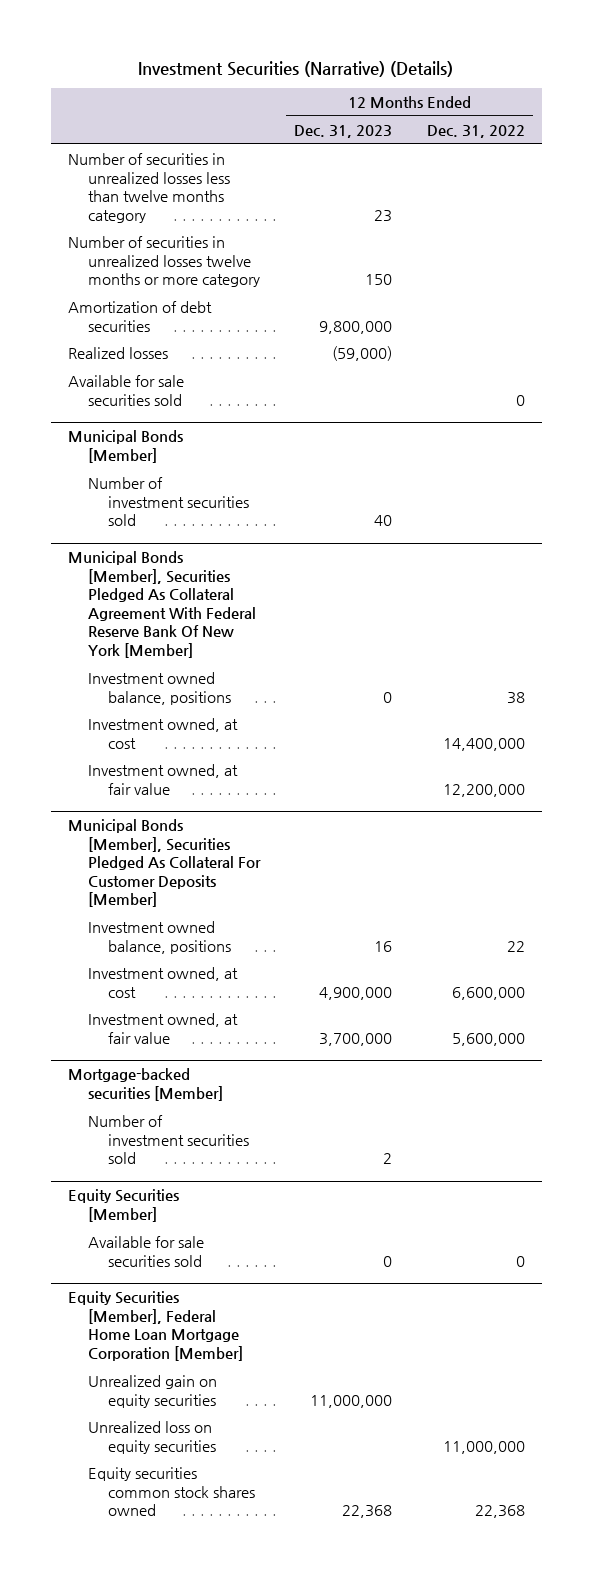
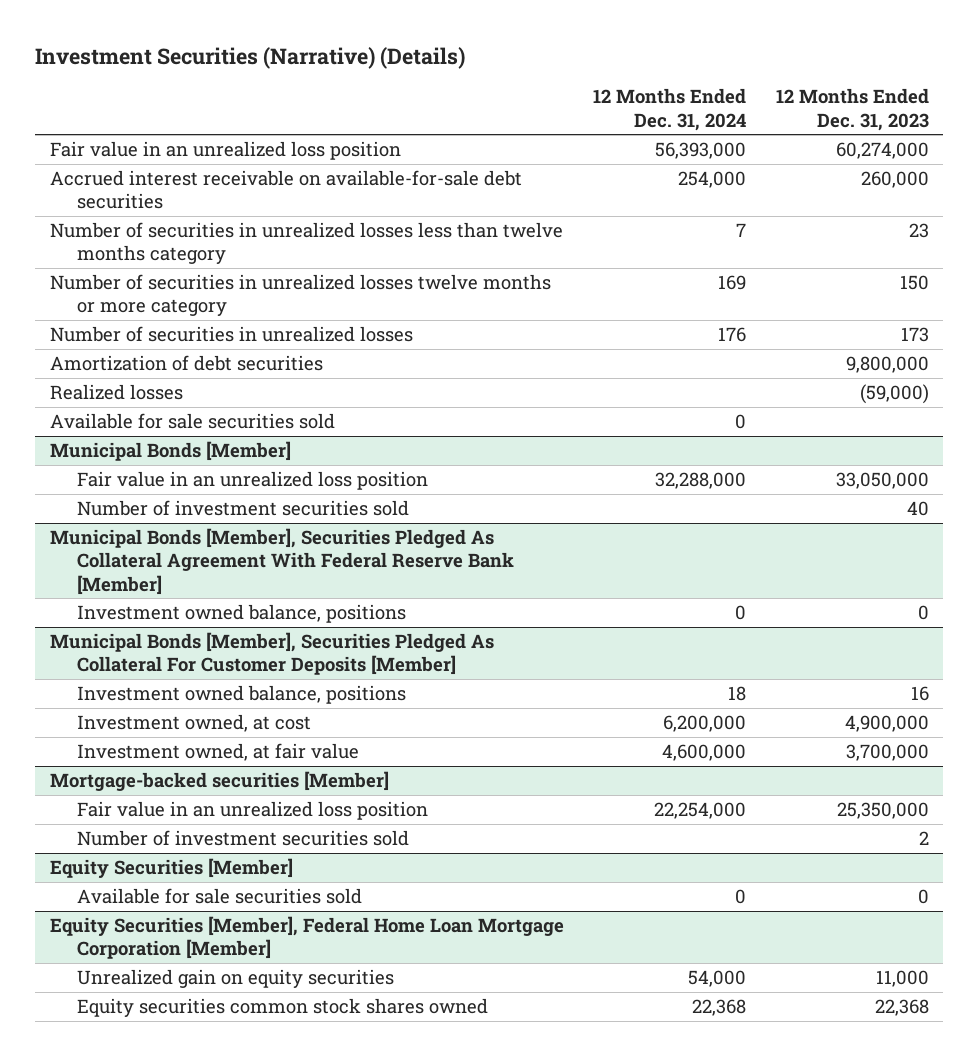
[426,124,525,138] Dec. 31, 2022 -> none
none -> [593,88,747,131] 12 Months Ended Dec. 31, 2024
none -> [49,141,401,161] Fair value in an unrealized loss position
none -> [49,170,522,210] Accrued interest receivable on available-for-sale debt securities
none -> [49,326,413,343] Number of securities in unrealized losses
none -> [76,471,428,491] Fair value in an unrealized loss position
[68,551,256,658] Municipal Bonds [Member], Securities Pledged As Collateral Agreement With Federal Reserve Bank Of New York [Member] -> [49,528,514,595] Municipal Bonds [Member], Securities Pledged As Collateral Agreement With Federal Reserve Bank [Member]
[87,718,238,749] Investment owned, at cost -> none
[87,764,238,795] Investment owned, at fair value -> none
none -> [76,801,428,821] Fair value in an unrealized loss position
[87,1421,216,1454] Unrealized loss on equity securities -> none
[310,1394,393,1408] 11,000,000 -> [875,970,929,988] 11,000

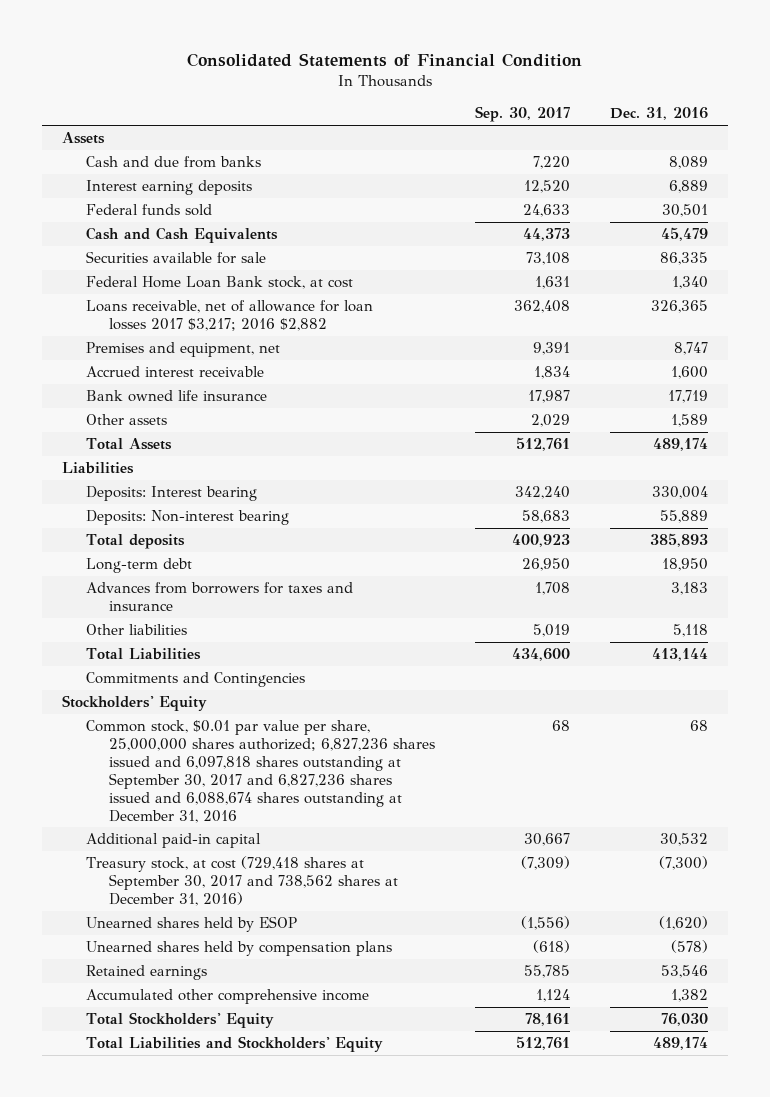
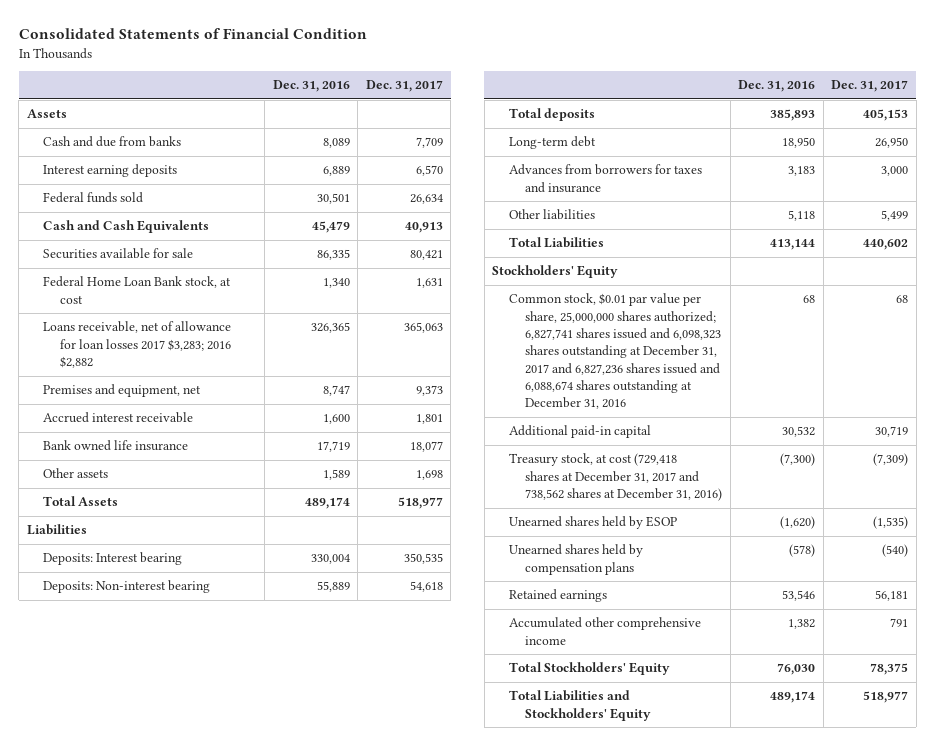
[475,106,571,123] Sep. 30, 2017 -> none
none -> [365,80,443,93] Dec. 31, 2017
[85,300,373,332] Loans receivable, net of allowance for loan losses 2017 $3,217; 2016 $2,882 -> [43,321,232,368] Loans receivable, net of allowance for loan losses 2017 $3,283; 2016 $2,882
[85,672,305,688] Commitments and Contingencies -> none
[85,720,436,823] Common stock, $0.01 par value per share, 25,000,000 shares authorized; 6,827,236 shares issued and 6,097,818 shares outstanding at September 30, 2017 and 6,827,236 shares issued and 6,088,674 shares outstanding at December 31, 2016 -> [508,293,722,410] Common stock, $0.01 par value per share, 25,000,000 shares authorized; 6,827,741 shares issued and 6,098,323 shares outstanding at December 31, 2017 and 6,827,236 shares issued and 6,088,674 shares outstanding at December 31, 2016
[85,856,399,906] Treasury stock, at cost (729,418 shares at September 30, 2017 and 738,562 shares at December 31, 2016) -> [508,453,723,501] Treasury stock, at cost (729,418 shares at December 31, 2017 and 738,562 shares at December 31, 2016)

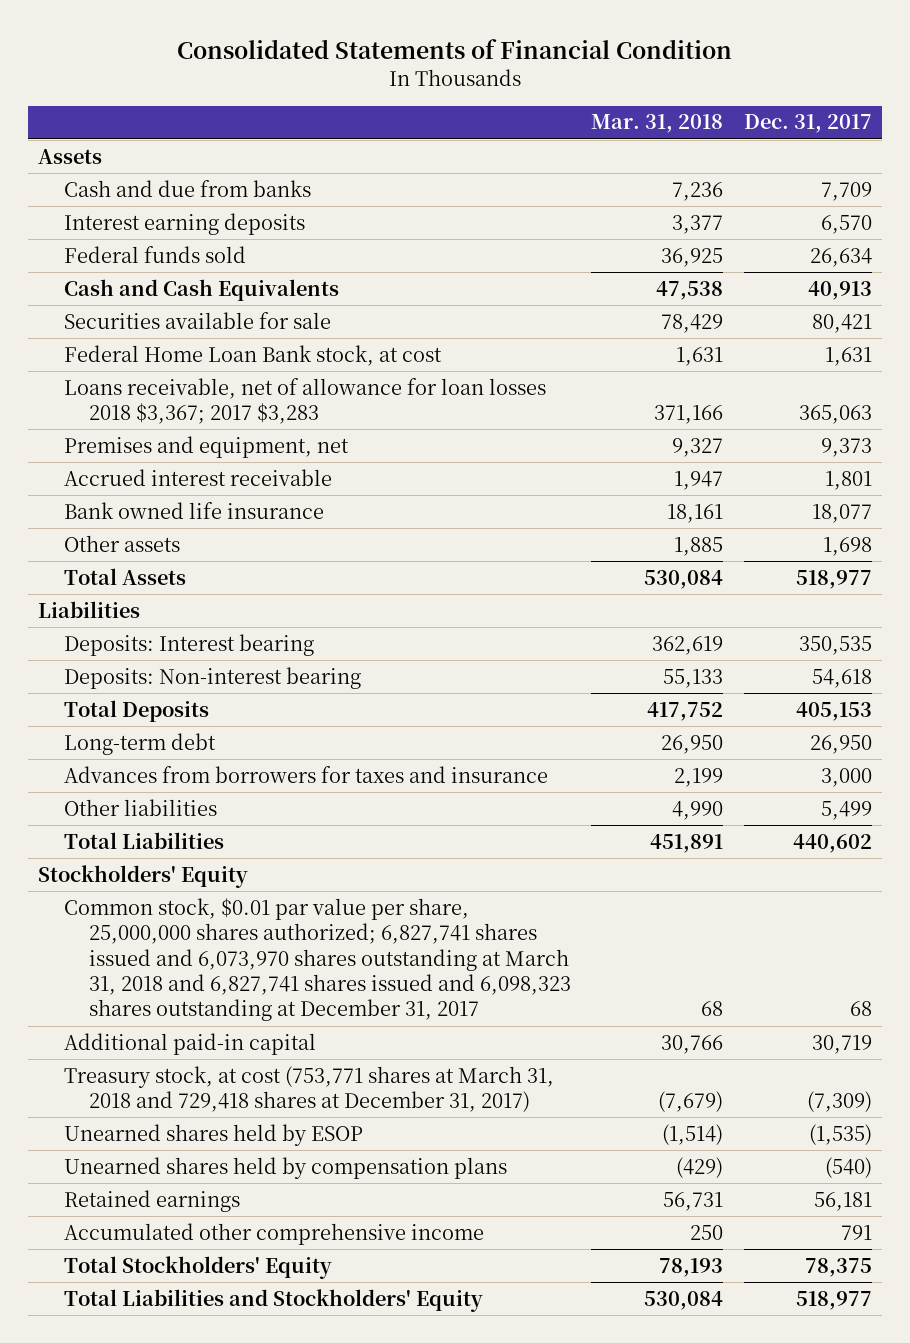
[272,80,350,93] Dec. 31, 2016 -> none
none -> [591,114,724,134] Mar. 31, 2018
[43,321,232,368] Loans receivable, net of allowance for loan losses 2017 $3,283; 2016 $2,882 -> [63,377,546,425] Loans receivable, net of allowance for loan losses 2018 $3,367; 2017 $3,283
[508,108,595,122] Total deposits -> [63,699,209,722] Total Deposits
[508,293,722,410] Common stock, $0.01 par value per share, 25,000,000 shares authorized; 6,827,741 shares issued and 6,098,323 shares outstanding at December 31, 2017 and 6,827,236 shares issued and 6,088,674 shares outstanding at December 31, 2016 -> [63,897,571,1022] Common stock, $0.01 par value per share, 25,000,000 shares authorized; 6,827,741 shares issued and 6,073,970 shares outstanding at March 31, 2018 and 6,827,741 shares issued and 6,098,323 shares outstanding at December 31, 2017
[508,453,723,501] Treasury stock, at cost (729,418 shares at December 31, 2017 and 738,562 shares at December 31, 2016) -> [63,1065,554,1113] Treasury stock, at cost (753,771 shares at March 31, 2018 and 729,418 shares at December 31, 2017)

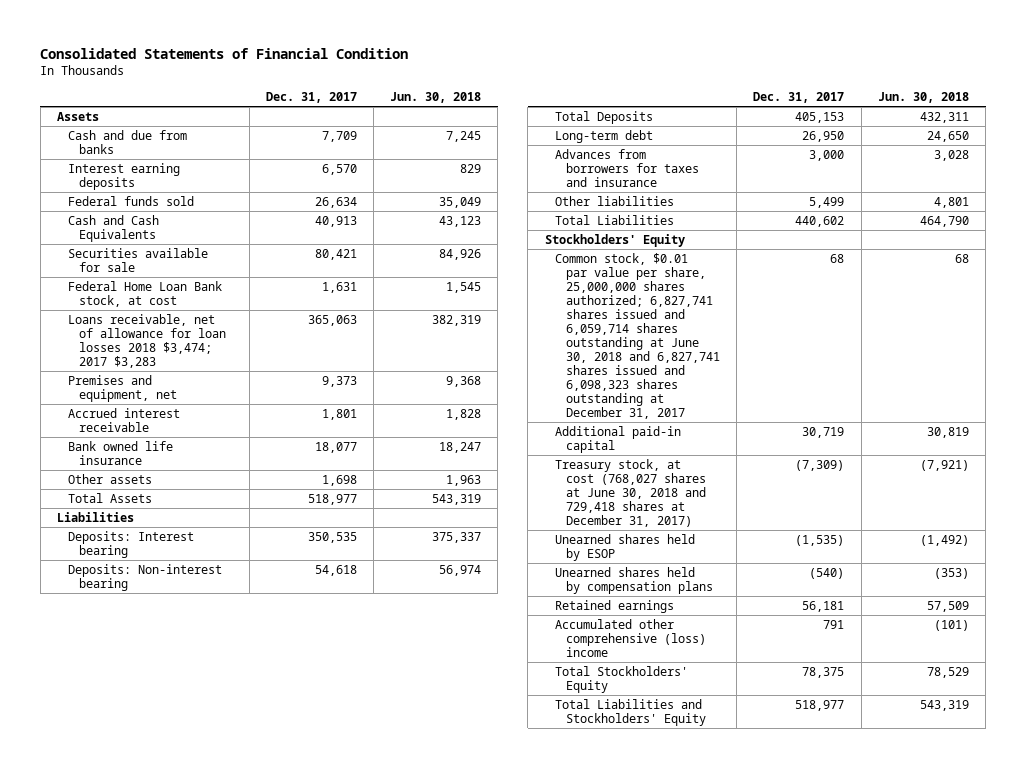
[591,114,724,134] Mar. 31, 2018 -> none
none -> [390,92,482,104] Jun. 30, 2018
[63,377,546,425] Loans receivable, net of allowance for loan losses 2018 $3,367; 2017 $3,283 -> [67,313,226,368] Loans receivable, net of allowance for loan losses 2018 $3,474; 2017 $3,283
[63,897,571,1022] Common stock, $0.01 par value per share, 25,000,000 shares authorized; 6,827,741 shares issued and 6,073,970 shares outstanding at March 31, 2018 and 6,827,741 shares issued and 6,098,323 shares outstanding at December 31, 2017 -> [555,252,721,420] Common stock, $0.01 par value per share, 25,000,000 shares authorized; 6,827,741 shares issued and 6,059,714 shares outstanding at June 30, 2018 and 6,827,741 shares issued and 6,098,323 shares outstanding at December 31, 2017
[63,1065,554,1113] Treasury stock, at cost (753,771 shares at March 31, 2018 and 729,418 shares at December 31, 2017) -> [555,458,707,527] Treasury stock, at cost (768,027 shares at June 30, 2018 and 729,418 shares at December 31, 2017)
[63,1222,484,1245] Accumulated other comprehensive income -> [555,618,707,657] Accumulated other comprehensive (loss) income

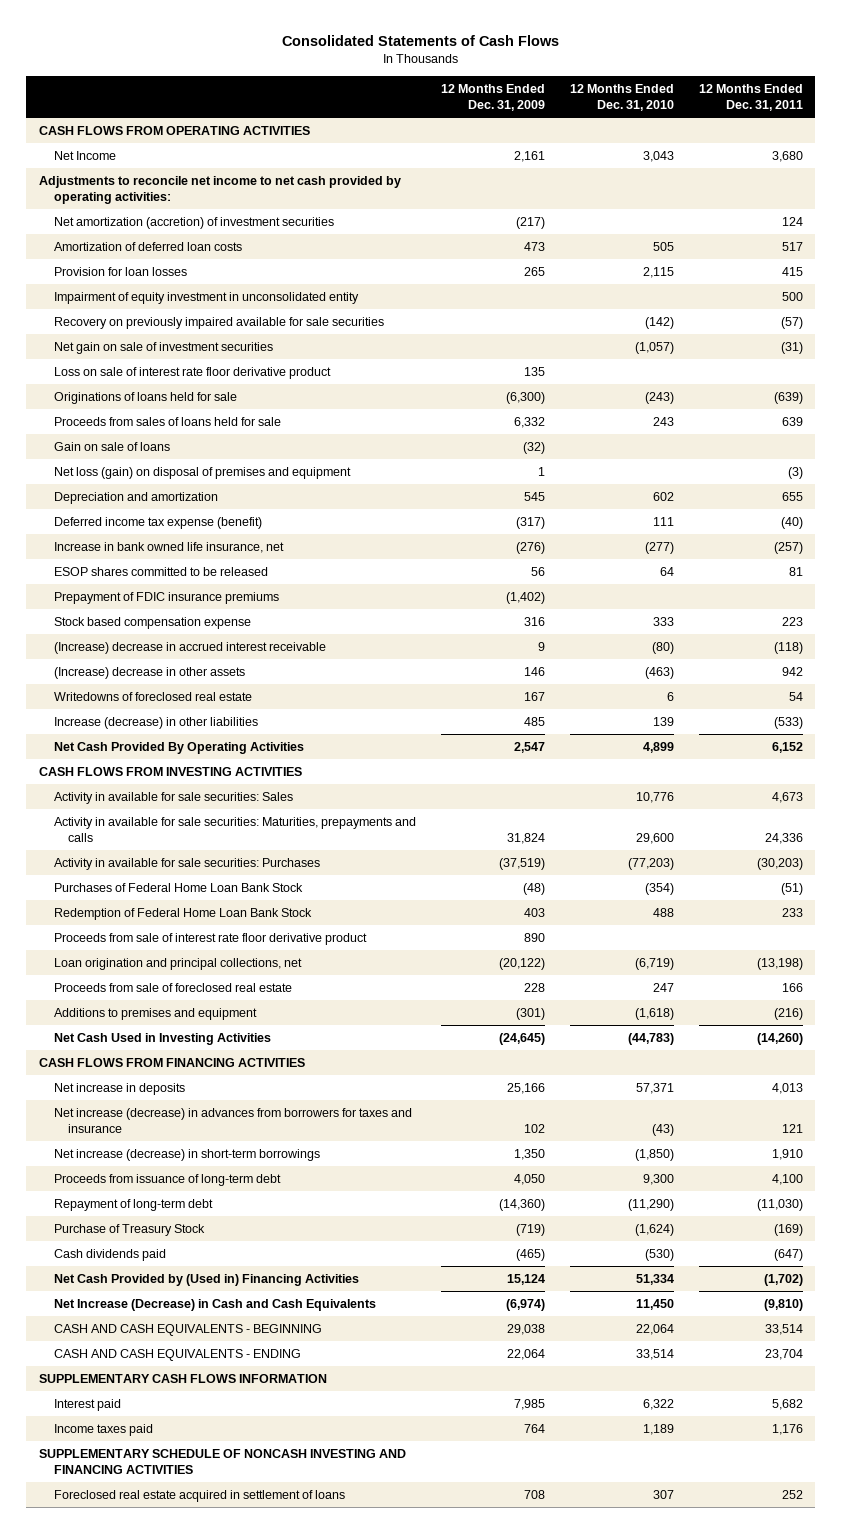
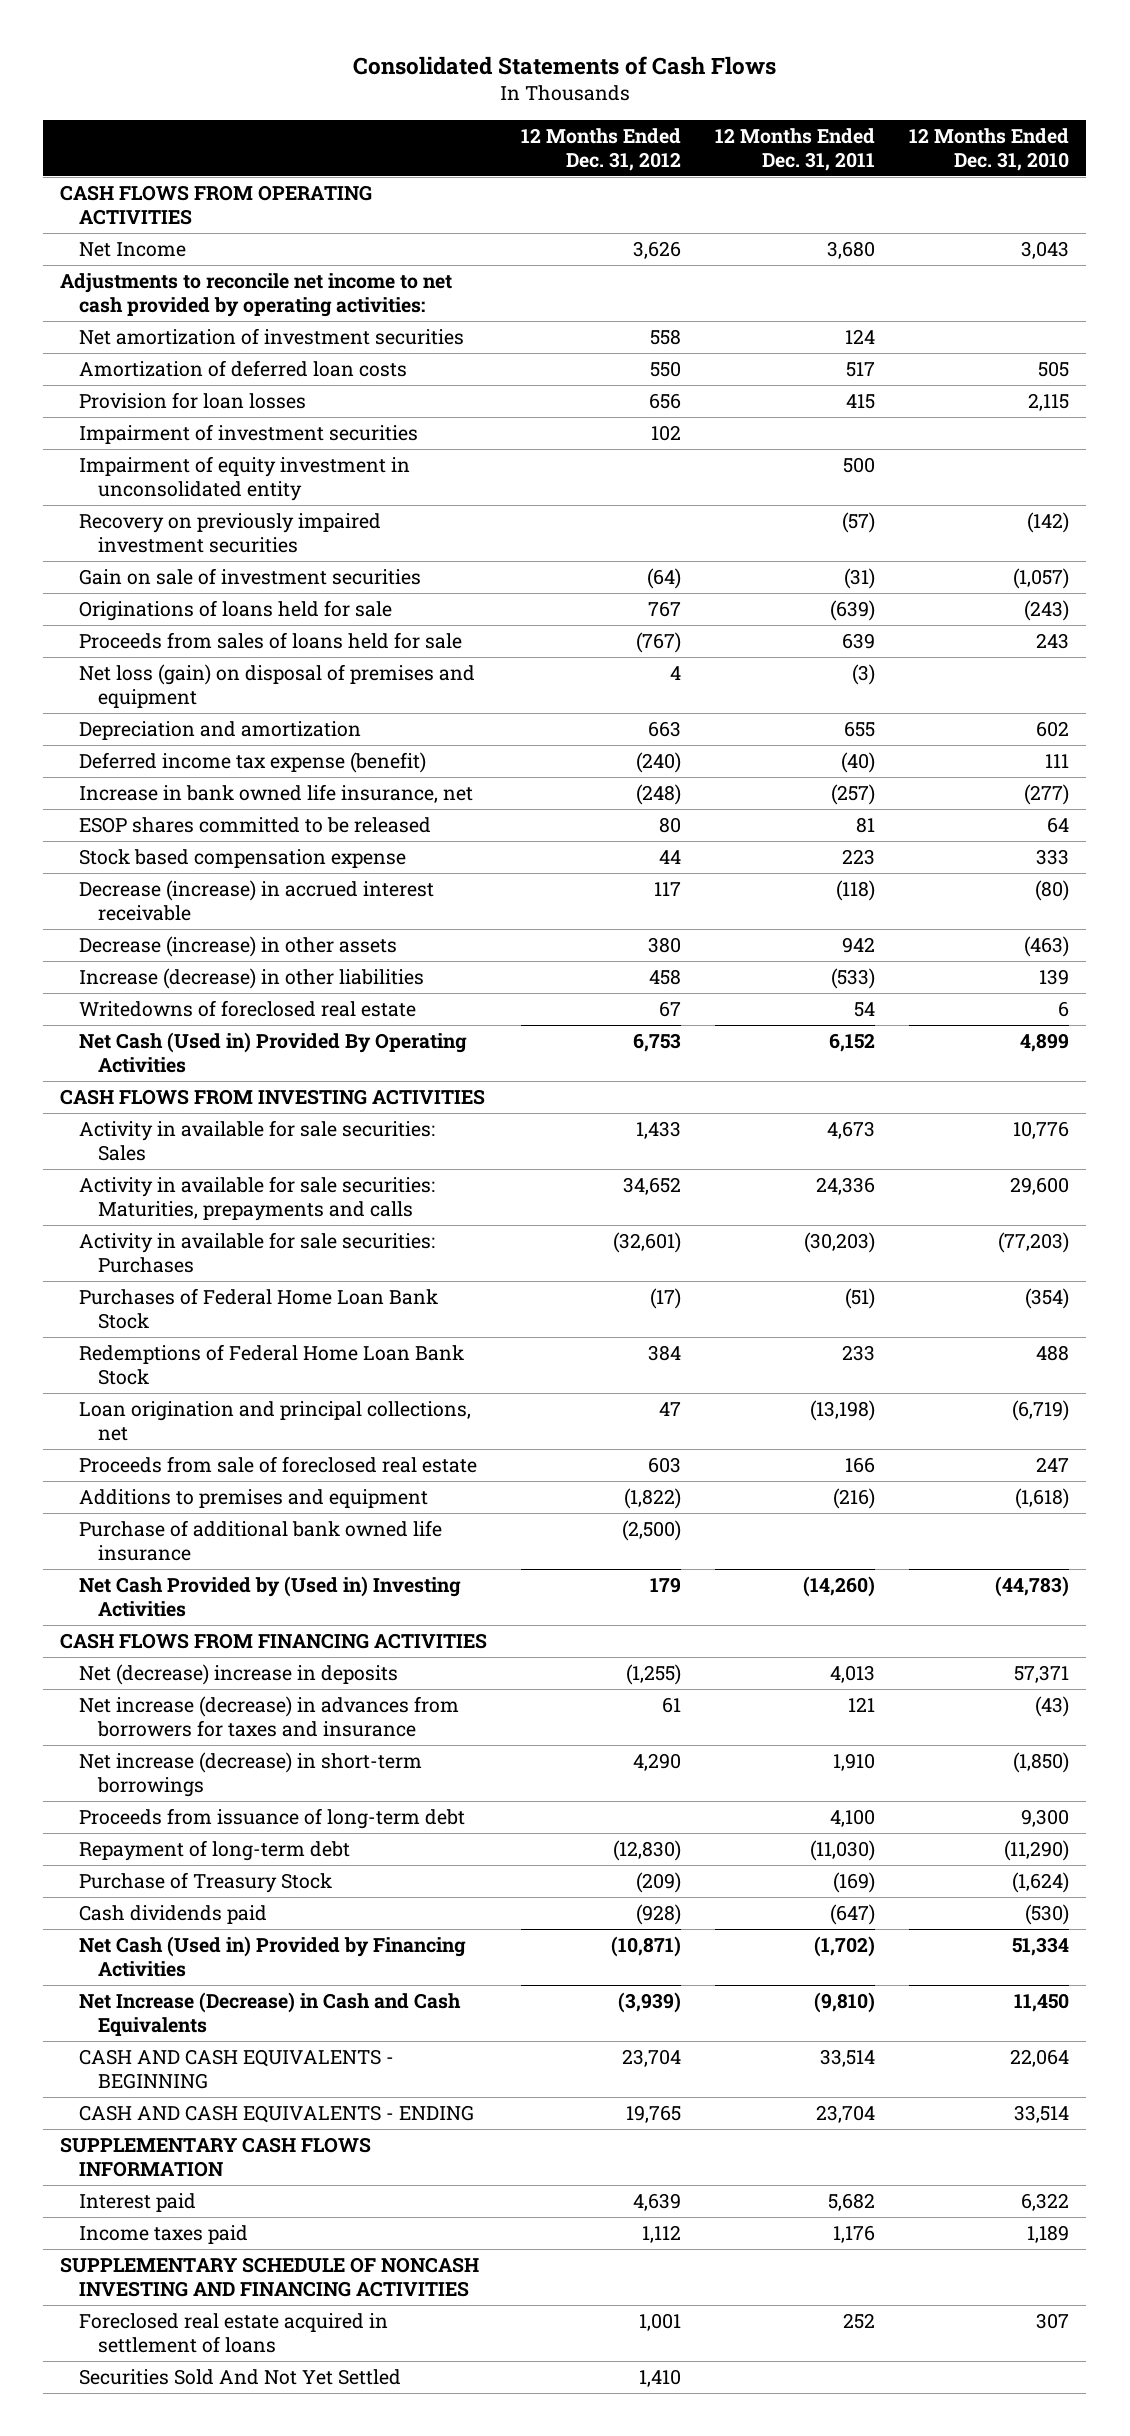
[440,83,545,111] 12 Months Ended Dec. 31, 2009 -> none
none -> [521,128,682,171] 12 Months Ended Dec. 31, 2012
[53,216,334,229] Net amortization (accretion) of investment securities -> [79,328,465,346] Net amortization of investment securities
none -> [79,424,419,445] Impairment of investment securities
[53,366,331,379] Loss on sale of interest rate floor derivative product -> none
[53,316,384,329] Recovery on previously impaired available for sale securities -> [79,513,382,553] Recovery on previously impaired investment securities
[53,341,273,354] Net gain on sale of investment securities -> [79,568,422,586] Gain on sale of investment securities
[53,441,170,451] Gain on sale of loans -> none
[53,591,279,604] Prepayment of FDIC insurance premiums -> none
[53,641,326,654] (Increase) decrease in accrued interest receivable -> [79,880,435,921] Decrease (increase) in accrued interest receivable
[53,666,245,679] (Increase) decrease in other assets -> [79,936,398,958] Decrease (increase) in other assets
[53,691,252,701] Writedowns of foreclosed real estate -> [79,1000,417,1018] Writedowns of foreclosed real estate
[53,741,304,754] Net Cash Provided By Operating Activities -> [79,1032,468,1073] Net Cash (Used in) Provided By Operating Activities
[53,932,367,945] Proceeds from sale of interest rate floor derivative product -> none
[53,907,312,920] Redemption of Federal Home Loan Bank Stock -> [79,1344,465,1385] Redemptions of Federal Home Loan Bank Stock
none -> [79,1520,443,1561] Purchase of additional bank owned life insurance
[53,1032,271,1045] Net Cash Used in Investing Activities -> [79,1576,462,1617] Net Cash Provided by (Used in) Investing Activities
[53,1082,185,1095] Net increase in deposits -> [79,1664,399,1686] Net (decrease) increase in deposits
[53,1273,359,1286] Net Cash Provided by (Used in) Financing Activities -> [79,1936,467,1977] Net Cash (Used in) Provided by Financing Activities
none -> [79,2369,402,2386] Securities Sold And Not Yet Settled

